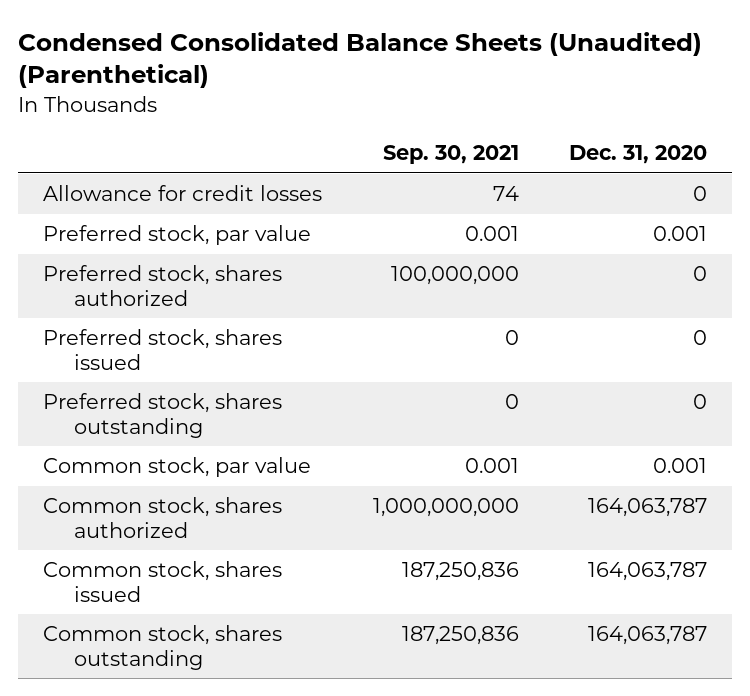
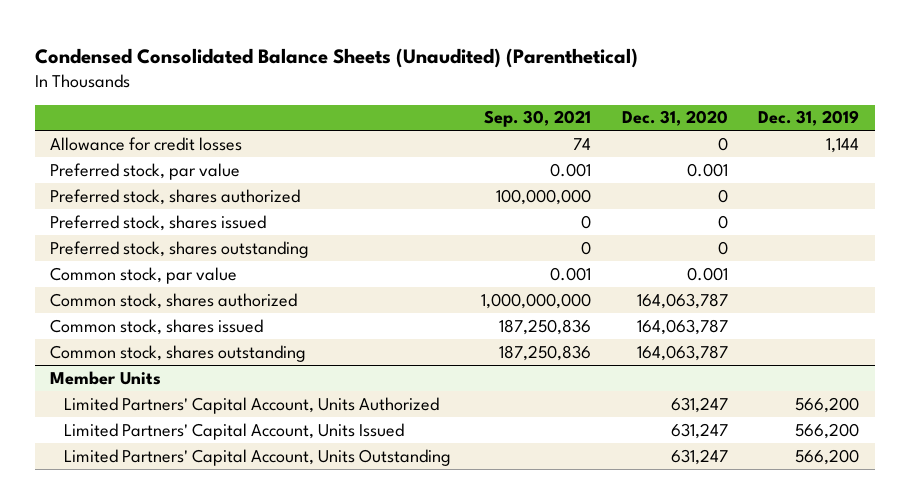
none -> [758,110,860,127] Dec. 31, 2019
none -> [50,370,162,385] Member Units
none -> [63,396,439,414] Limited Partners' Capital Account, Units Authorized
none -> [63,422,404,440] Limited Partners' Capital Account, Units Issued
none -> [63,448,451,466] Limited Partners' Capital Account, Units Outstanding

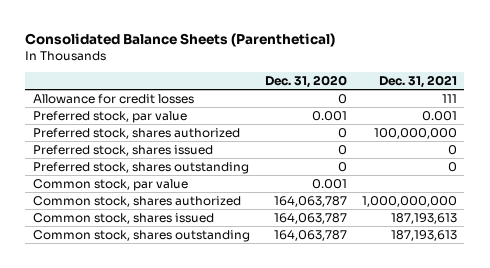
[34,47,638,68] Condensed Consolidated Balance Sheets (Unaudited) (Parenthetical) -> [25,32,336,47] Consolidated Balance Sheets (Parenthetical)
[484,110,592,128] Sep. 30, 2021 -> none
[758,110,860,127] Dec. 31, 2019 -> none
none -> [378,74,457,88] Dec. 31, 2021
[50,370,162,385] Member Units -> none
[63,396,439,414] Limited Partners' Capital Account, Units Authorized -> none
[63,422,404,440] Limited Partners' Capital Account, Units Issued -> none
[63,448,451,466] Limited Partners' Capital Account, Units Outstanding -> none

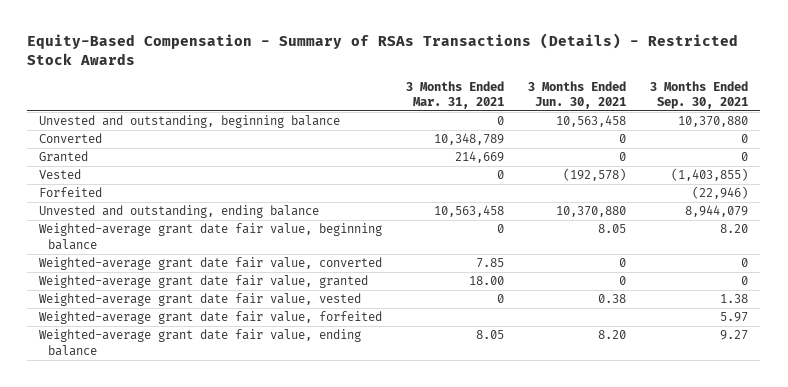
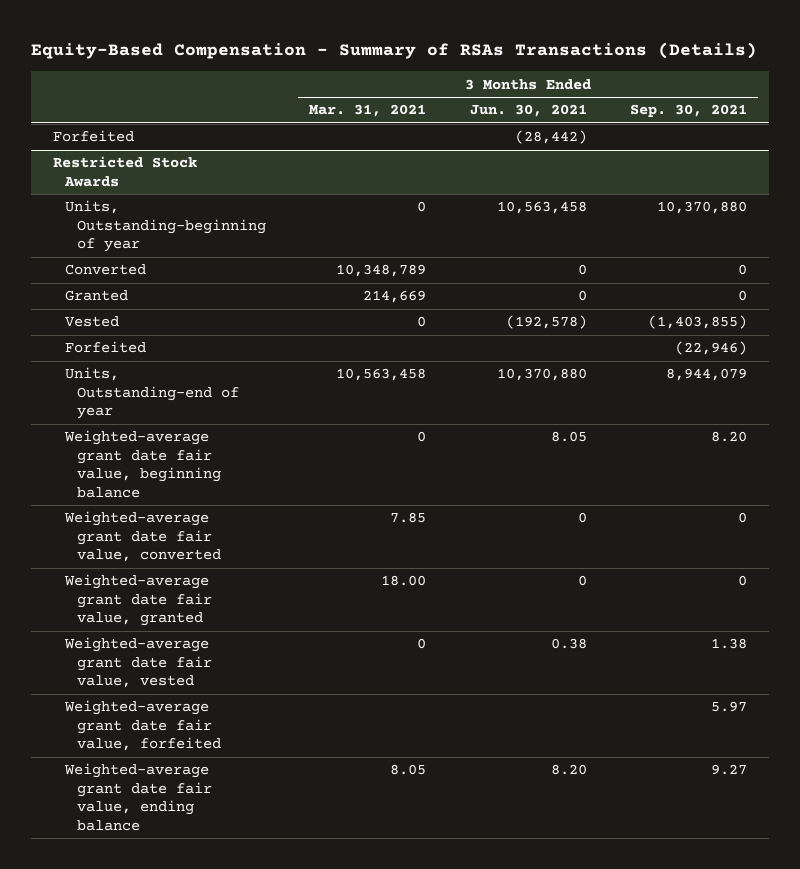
[27,33,739,65] Equity-Based Compensation - Summary of RSAs Transactions (Details) - Restricted Stock Awards -> [31,42,758,60] Equity-Based Compensation - Summary of RSAs Transactions (Details)
none -> [52,130,134,143] Forfeited
none -> [52,156,197,187] Restricted Stock Awards
[39,115,341,129] Unvested and outstanding, beginning balance -> [64,200,266,253] Units, Outstanding-beginning of year
[39,205,320,219] Unvested and outstanding, ending balance -> [64,367,239,420] Units, Outstanding-end of year

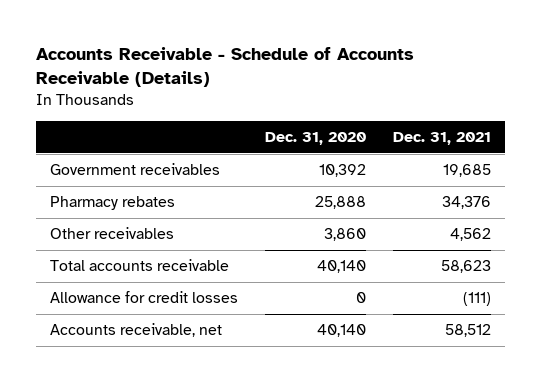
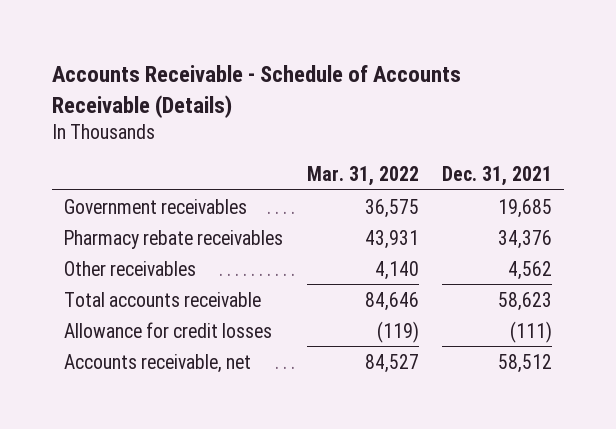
[265,132,367,146] Dec. 31, 2020 -> none
none -> [306,165,419,186] Mar. 31, 2022
[50,196,176,211] Pharmacy rebates -> [63,229,283,249] Pharmacy rebate receivables

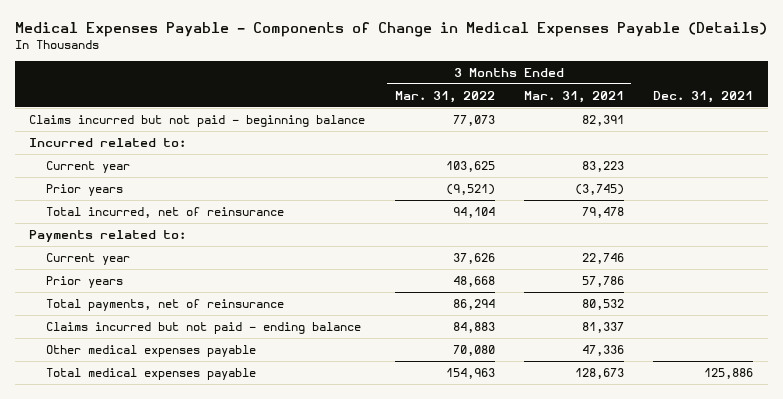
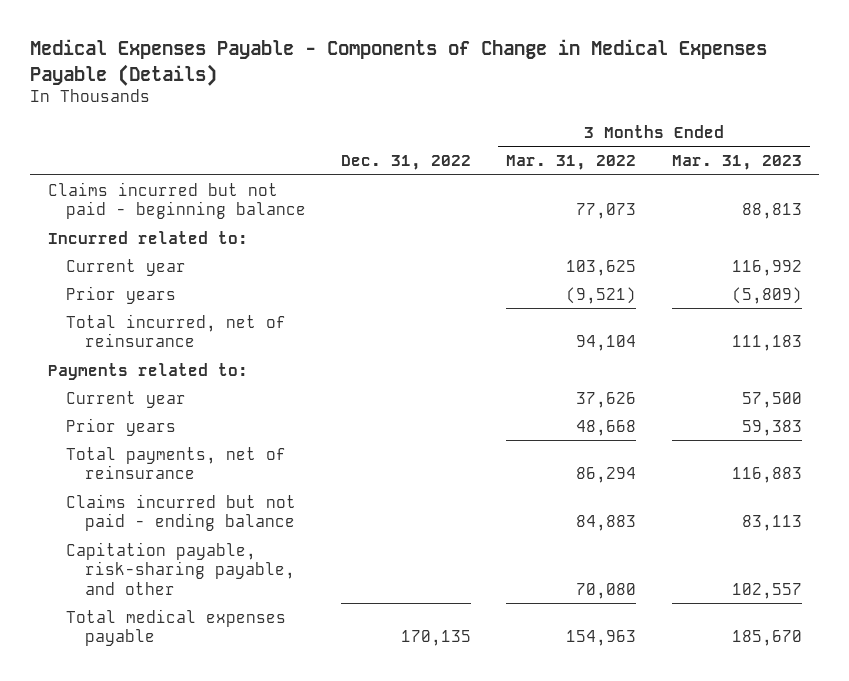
[524,90,625,103] Mar. 31, 2021 -> none
[653,90,754,103] Dec. 31, 2021 -> none
none -> [341,155,472,171] Dec. 31, 2022
none -> [671,155,802,171] Mar. 31, 2023
[46,344,257,357] Other medical expenses payable -> none
none -> [66,541,295,595] Capitation payable, risk-sharing payable, and other

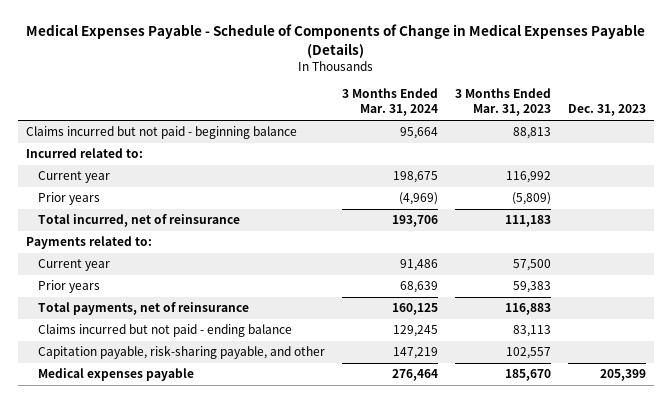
[30,39,768,86] Medical Expenses Payable - Components of Change in Medical Expenses Payable (Details) -> [26,24,646,58] Medical Expenses Payable - Schedule of Components of Change in Medical Expenses Payable (Details)
[341,155,472,171] Dec. 31, 2022 -> none
[506,155,637,171] Mar. 31, 2022 -> none
none -> [341,88,438,117] 3 Months Ended Mar. 31, 2024
none -> [567,104,646,117] Dec. 31, 2023
[66,608,287,647] Total medical expenses payable -> [37,368,194,382] Medical expenses payable

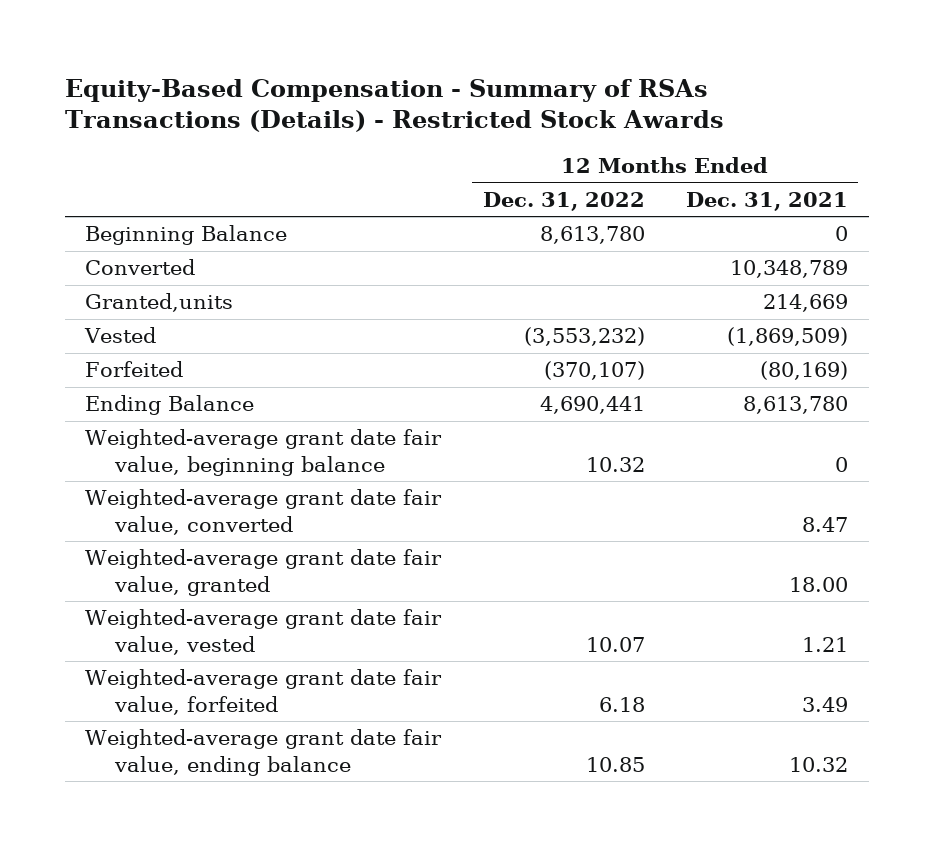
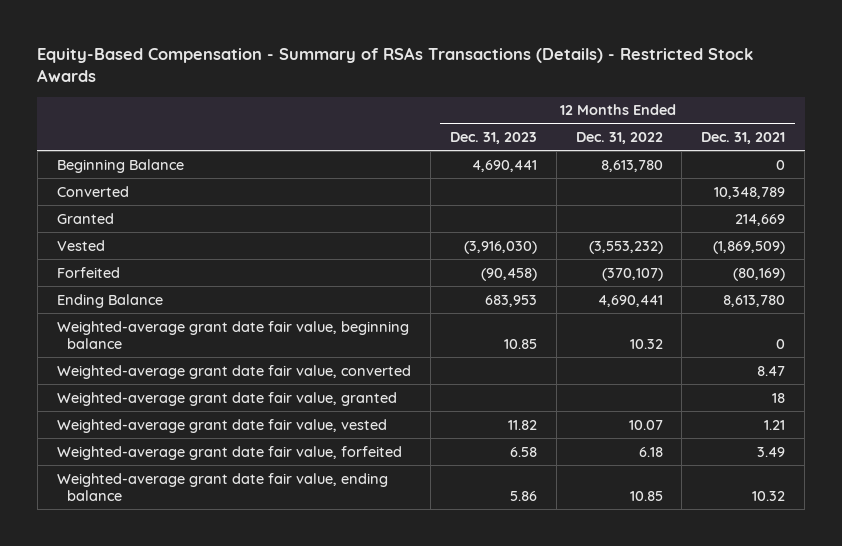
none -> [449,132,537,145] Dec. 31, 2023
[85,293,234,313] Granted,units -> [56,212,114,224] Granted
[788,576,848,592] 18.00 -> [772,392,786,403] 18

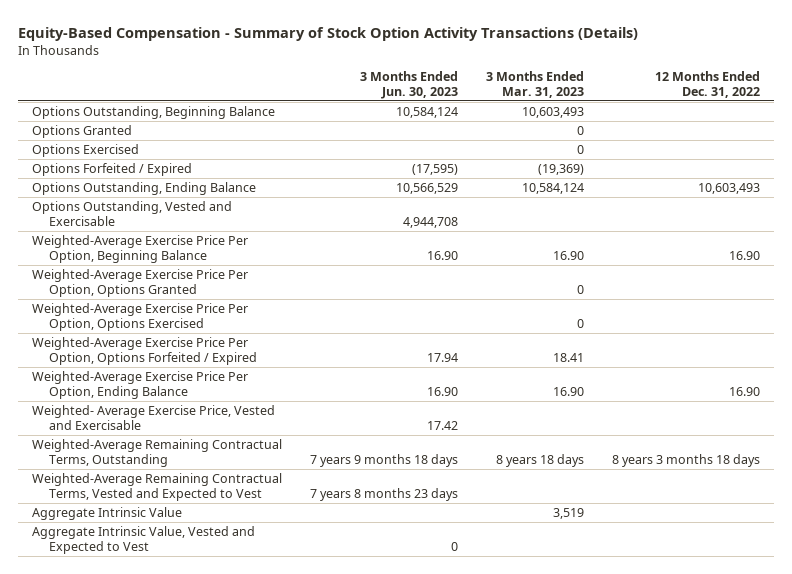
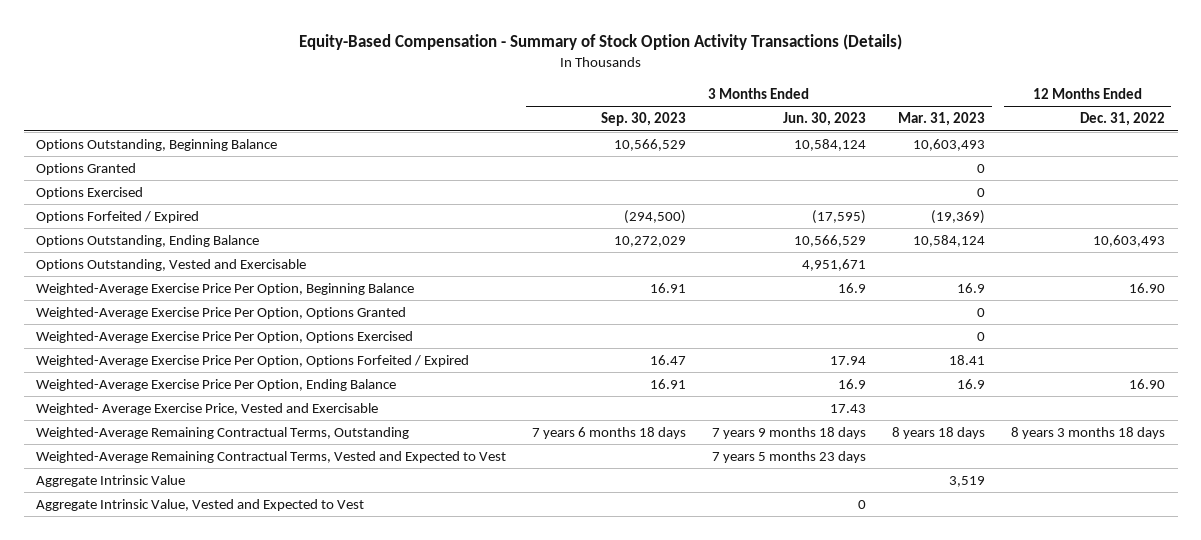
none -> [601,112,687,127] Sep. 30, 2023
[403,216,459,228] 4,944,708 -> [802,259,867,272] 4,951,671
[427,250,459,260] 16.90 -> [838,283,867,294] 16.9
[553,250,585,260] 16.90 -> [957,283,986,294] 16.9
[427,386,459,396] 16.90 -> [838,379,867,390] 16.9
[553,386,585,396] 16.90 -> [957,379,986,390] 16.9
[427,420,459,430] 17.42 -> [830,404,867,414] 17.43
[310,487,459,501] 7 years 8 months 23 days -> [712,451,867,464] 7 years 5 months 23 days

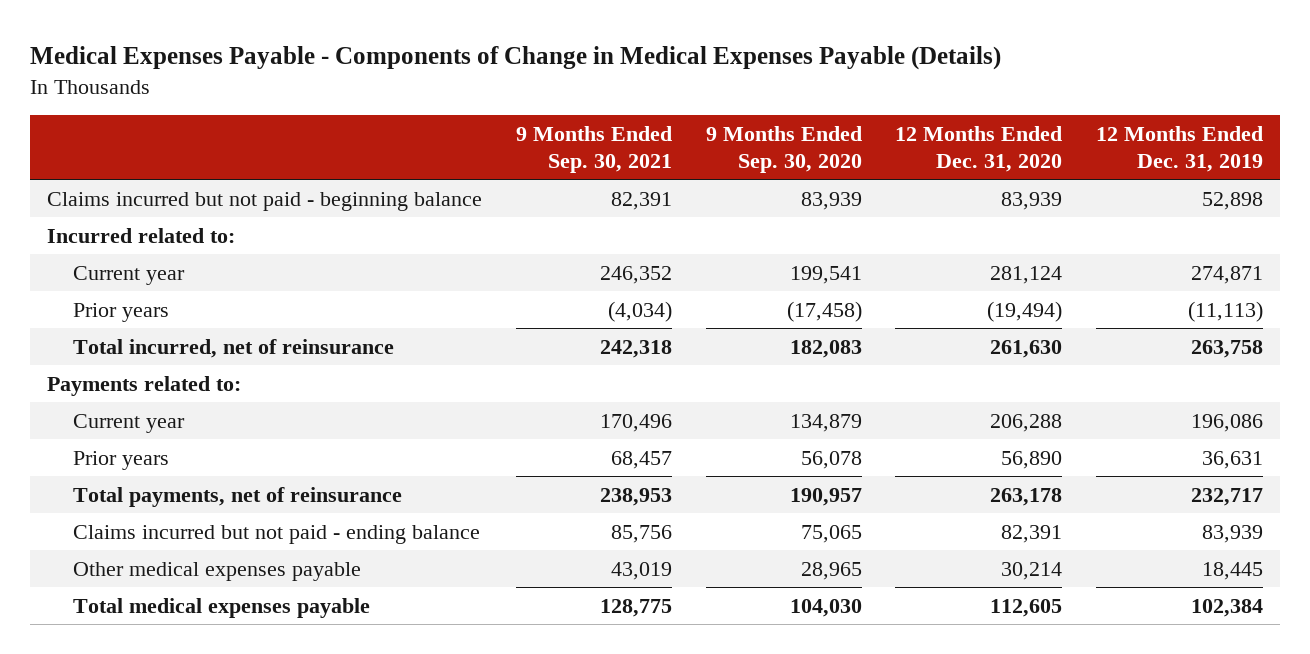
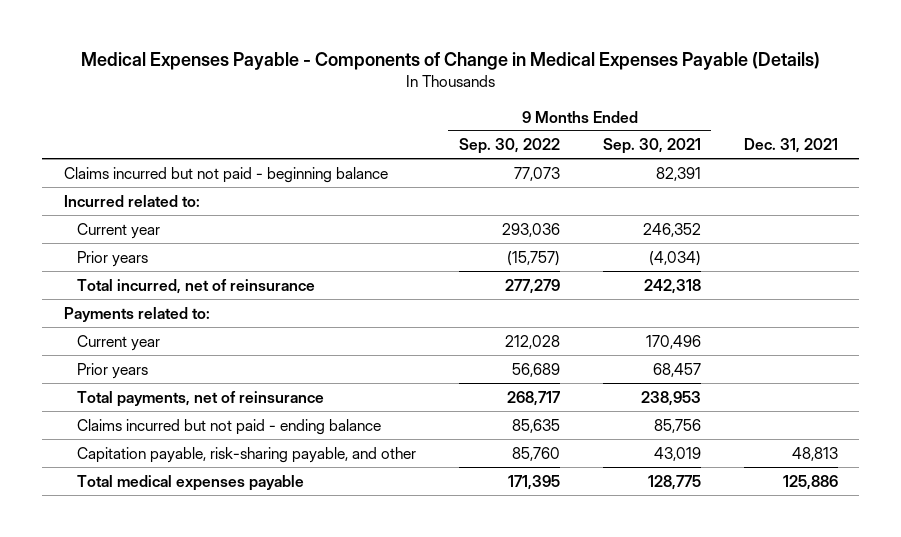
[705,125,862,174] 9 Months Ended Sep. 30, 2020 -> none
[895,125,1063,173] 12 Months Ended Dec. 31, 2020 -> none
[1096,125,1264,173] 12 Months Ended Dec. 31, 2019 -> none
none -> [458,138,560,155] Sep. 30, 2022
none -> [743,138,838,154] Dec. 31, 2021
[72,561,361,581] Other medical expenses payable -> [76,446,416,463] Capitation payable, risk-sharing payable, and other

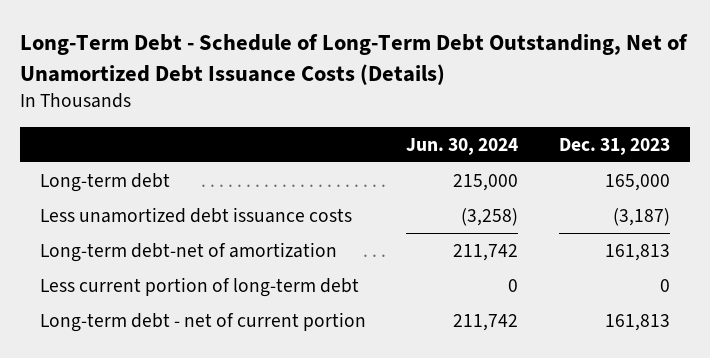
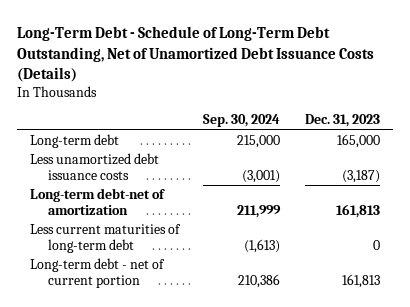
[406,137,519,155] Jun. 30, 2024 -> none
none -> [203,114,281,128] Sep. 30, 2024
[39,277,359,298] Less current portion of long-term debt -> [29,224,181,254] Less current maturities of long-term debt

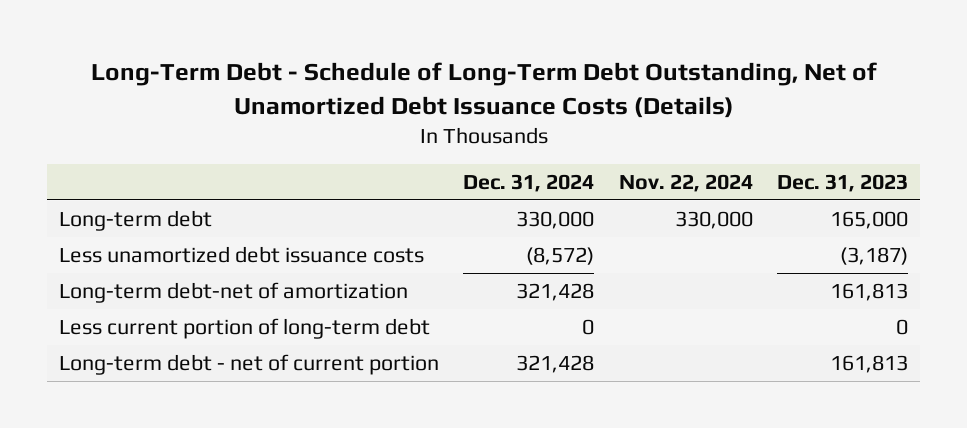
[203,114,281,128] Sep. 30, 2024 -> none
none -> [463,173,595,192] Dec. 31, 2024
none -> [618,173,753,192] Nov. 22, 2024
[29,224,181,254] Less current maturities of long-term debt -> [59,317,431,339] Less current portion of long-term debt

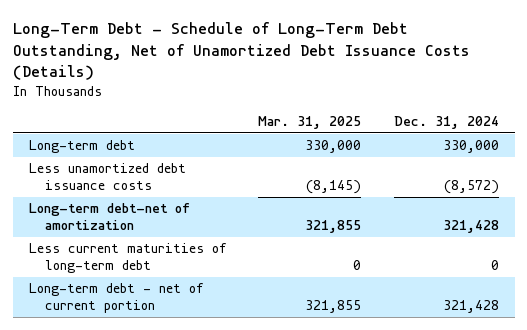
[618,173,753,192] Nov. 22, 2024 -> none
[776,173,908,192] Dec. 31, 2023 -> none
none -> [258,116,362,130] Mar. 31, 2025
[59,317,431,339] Less current portion of long-term debt -> [28,243,227,274] Less current maturities of long-term debt

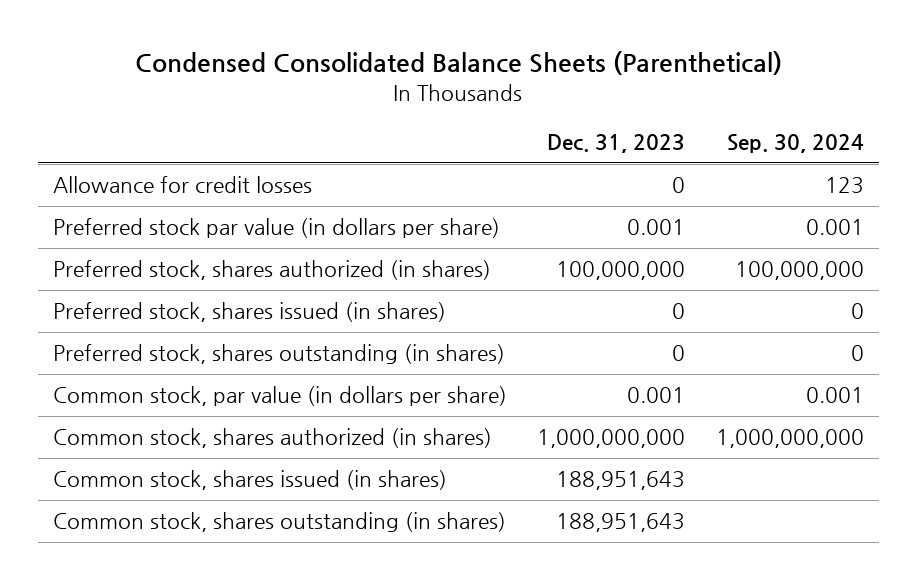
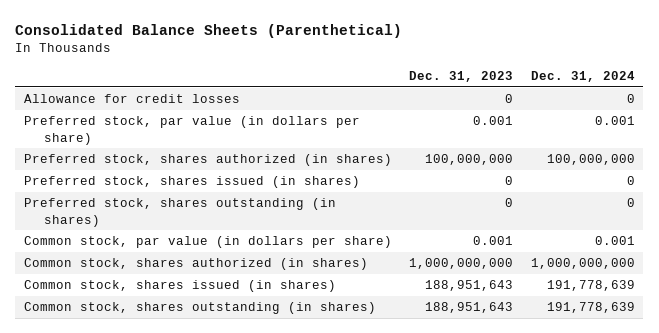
[135,51,783,76] Condensed Consolidated Balance Sheets (Parenthetical) -> [15,23,403,38] Consolidated Balance Sheets (Parenthetical)
[726,134,864,154] Sep. 30, 2024 -> none
none -> [530,70,635,82] Dec. 31, 2024
[53,218,501,239] Preferred stock par value (in dollars per share) -> [23,116,360,145] Preferred stock, par value (in dollars per share)

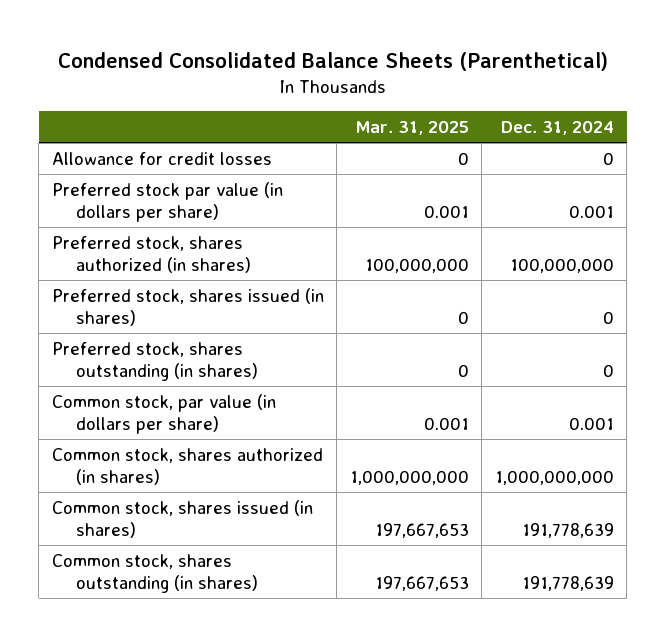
[15,23,403,38] Consolidated Balance Sheets (Parenthetical) -> [57,51,608,71] Condensed Consolidated Balance Sheets (Parenthetical)
[409,70,514,82] Dec. 31, 2023 -> none
none -> [354,121,469,136] Mar. 31, 2025
[23,116,360,145] Preferred stock, par value (in dollars per share) -> [51,181,283,222] Preferred stock par value (in dollars per share)

